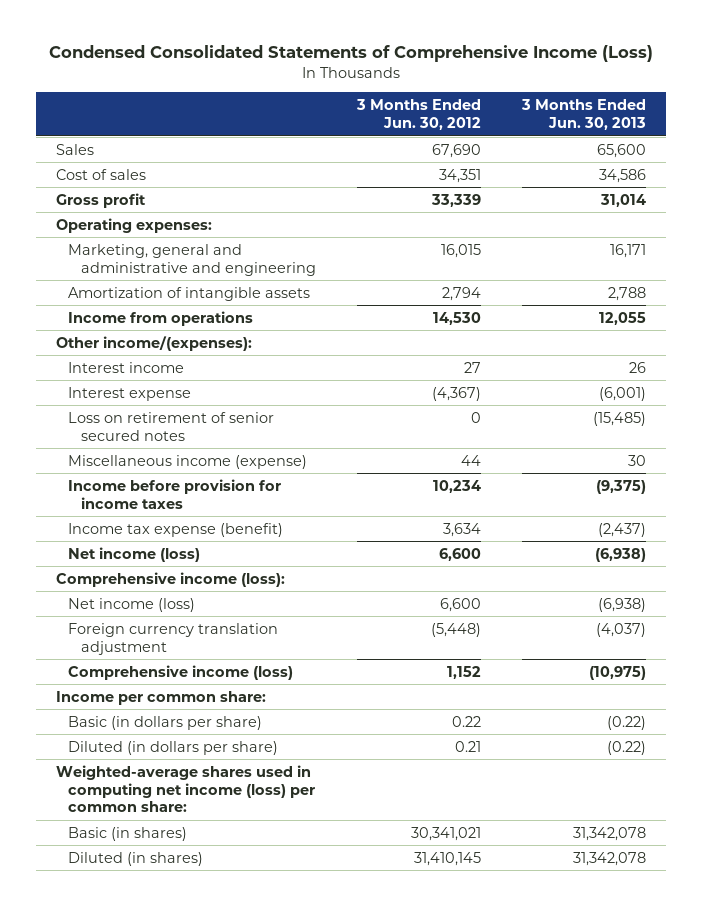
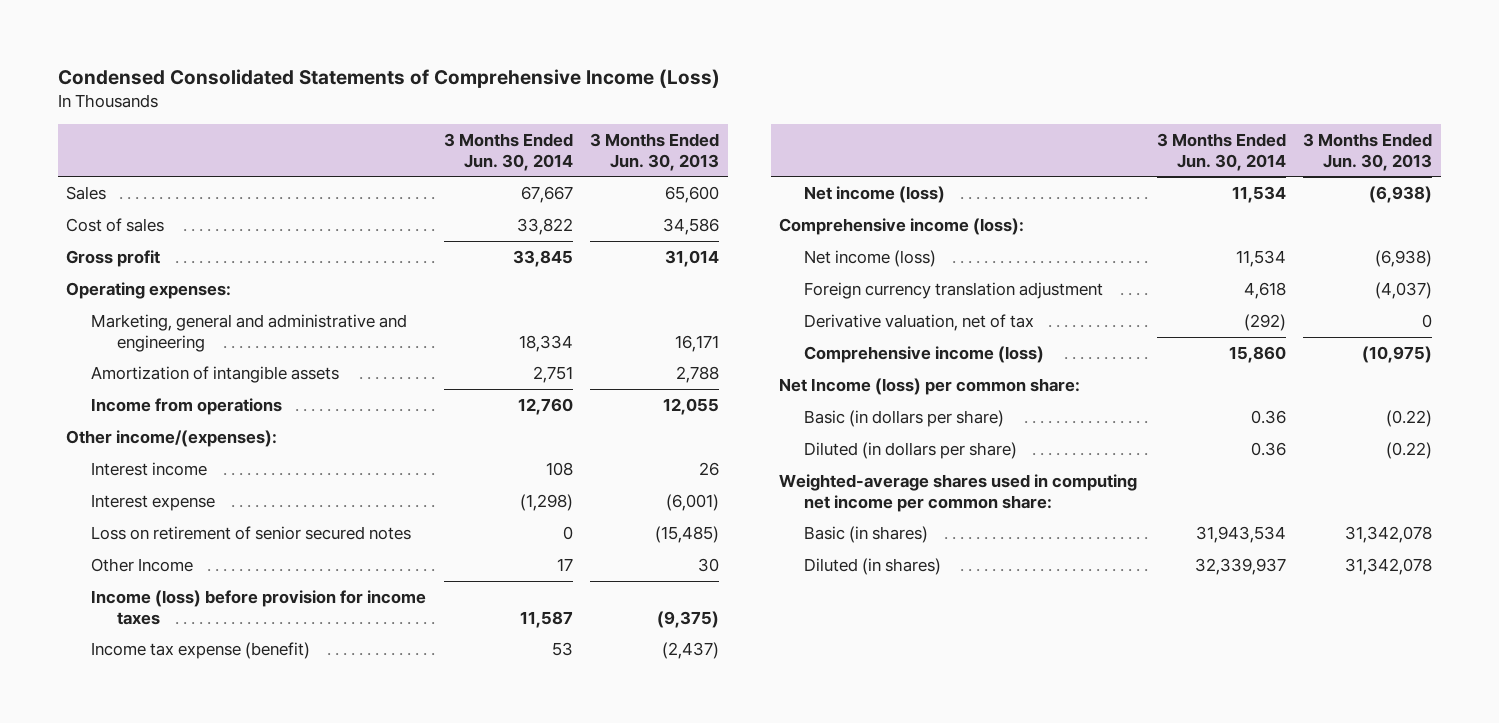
[355,99,481,130] 3 Months Ended Jun. 30, 2012 -> none
none -> [443,132,573,171] 3 Months Ended Jun. 30, 2014
[68,454,308,469] Miscellaneous income (expense) -> [91,557,194,572] Other Income
[68,478,282,509] Income before provision for income taxes -> [91,589,427,625] Income (loss) before provision for income taxes
none -> [804,313,1035,331] Derivative valuation, net of tax
[56,690,267,705] Income per common share: -> [779,377,1081,395] Net Income (loss) per common share:
[56,764,316,813] Weighted-average shares used in computing net income (loss) per common share: -> [779,473,1138,512] Weighted-average shares used in computing net income per common share:

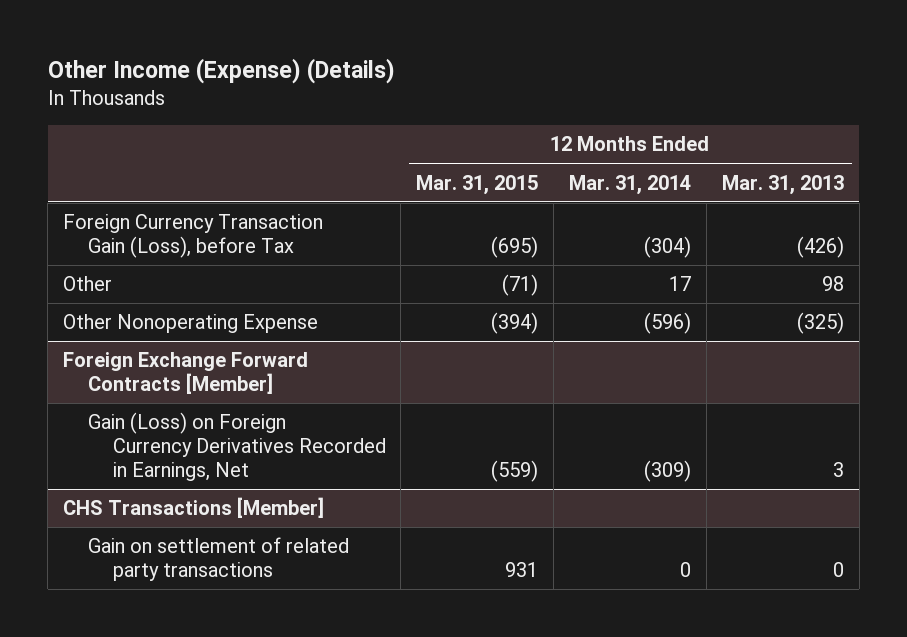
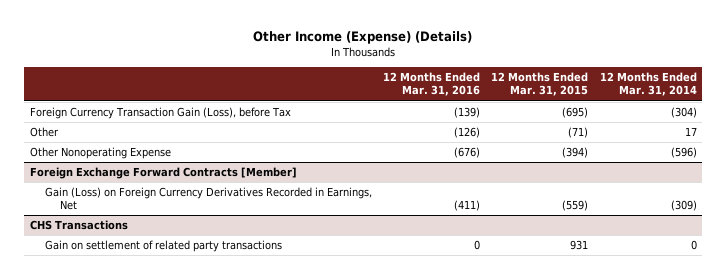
[721,174,844,195] Mar. 31, 2013 -> none
none -> [382,72,480,97] 12 Months Ended Mar. 31, 2016
[62,497,324,519] CHS Transactions [Member] -> [29,220,128,231] CHS Transactions

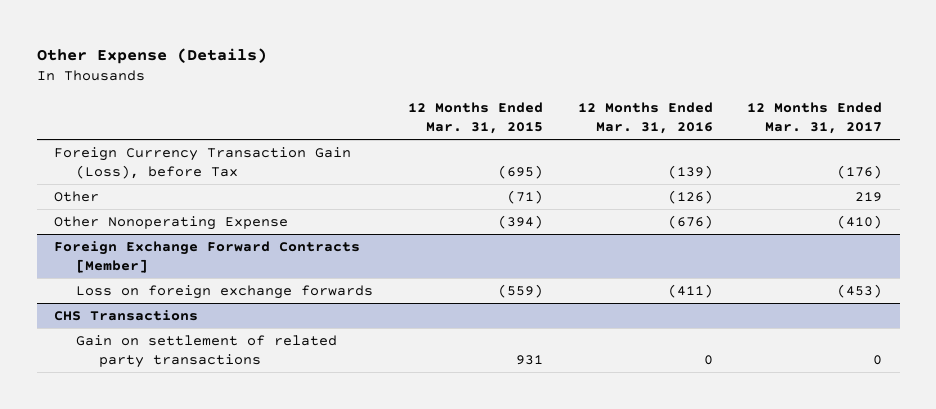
[253,31,473,45] Other Income (Expense) (Details) -> [36,47,267,64] Other Expense (Details)
[599,72,697,97] 12 Months Ended Mar. 31, 2014 -> none
none -> [747,101,883,135] 12 Months Ended Mar. 31, 2017
[44,187,372,211] Gain (Loss) on Foreign Currency Derivatives Recorded in Earnings, Net -> [76,284,374,299] Loss on foreign exchange forwards

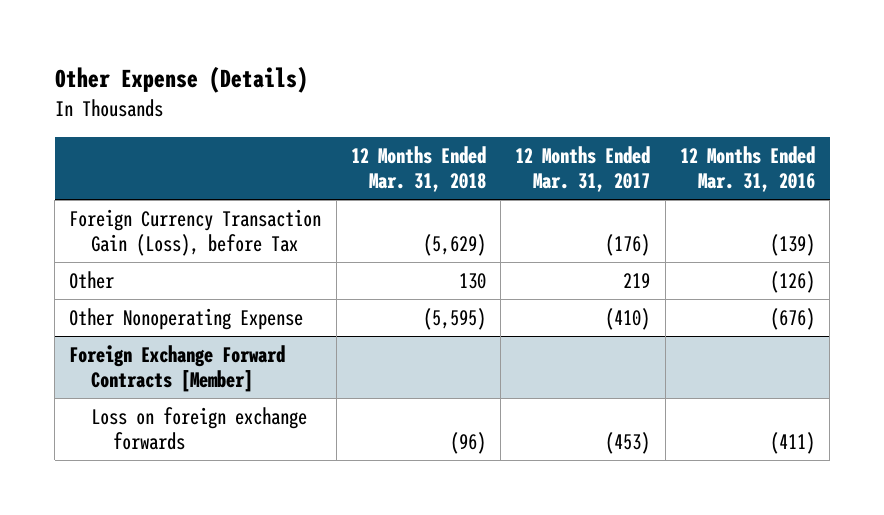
[407,101,543,135] 12 Months Ended Mar. 31, 2015 -> none
none -> [350,145,486,193] 12 Months Ended Mar. 31, 2018
[53,309,198,321] CHS Transactions -> none
[76,334,338,369] Gain on settlement of related party transactions -> none

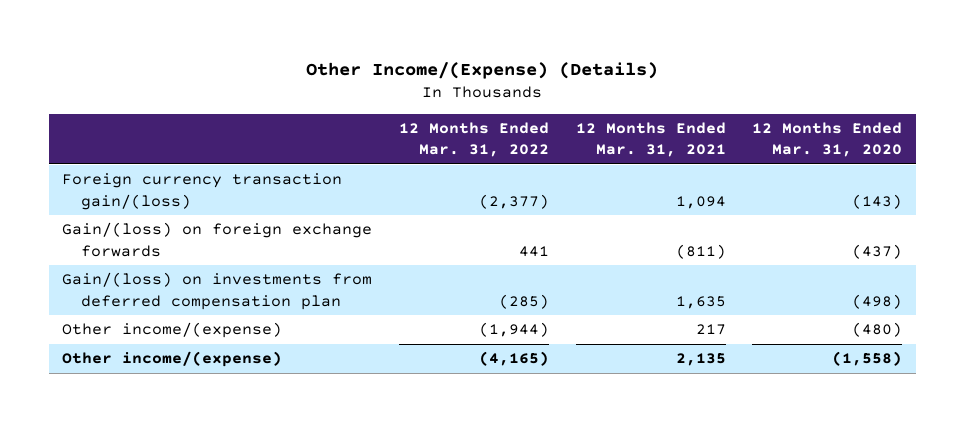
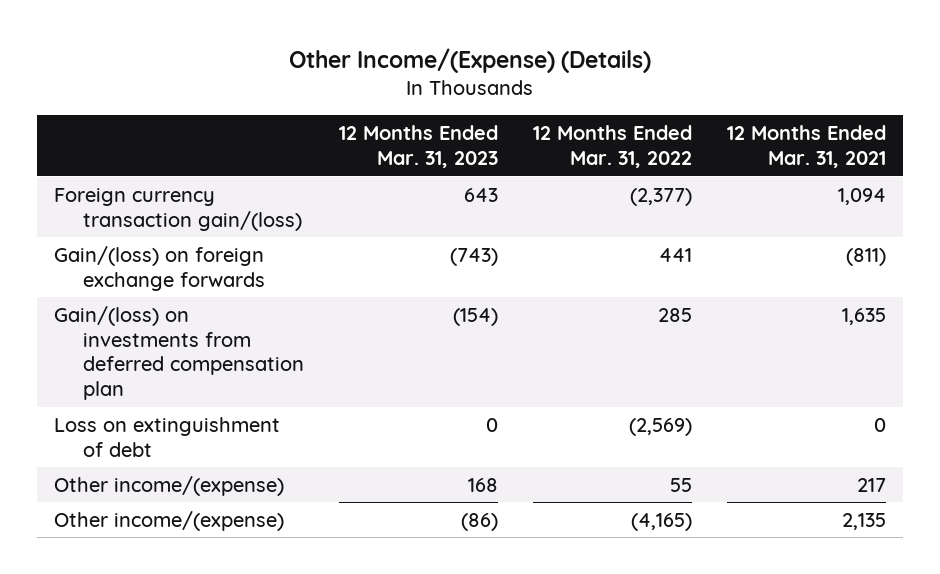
[752,122,903,158] 12 Months Ended Mar. 31, 2020 -> none
none -> [338,125,498,169] 12 Months Ended Mar. 31, 2023
[499,293,550,309] (285) -> [657,307,692,322] 285
none -> [54,416,281,457] Loss on extinguishment of debt
[479,322,550,338] (1,944) -> [669,477,692,492] 55

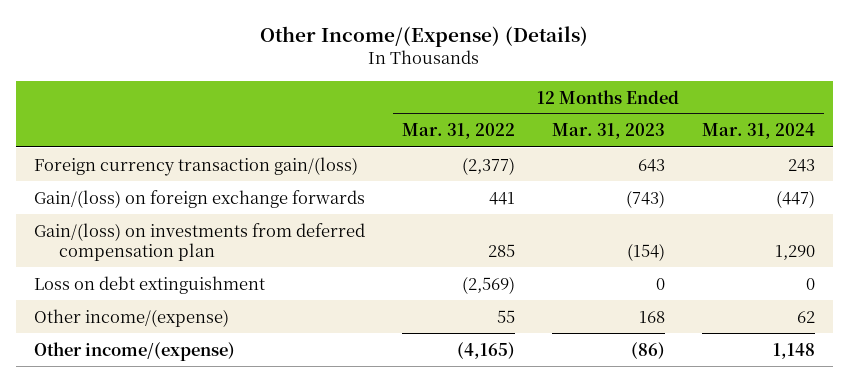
[726,125,886,169] 12 Months Ended Mar. 31, 2021 -> none
none -> [701,123,815,140] Mar. 31, 2024
[54,416,281,457] Loss on extinguishment of debt -> [34,275,266,294] Loss on debt extinguishment

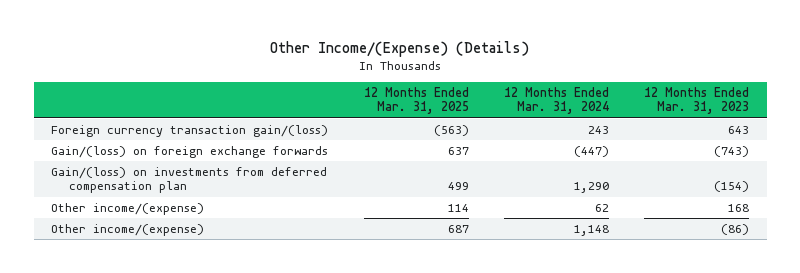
[402,123,516,140] Mar. 31, 2022 -> none
none -> [363,86,469,115] 12 Months Ended Mar. 31, 2025
[34,275,266,294] Loss on debt extinguishment -> none

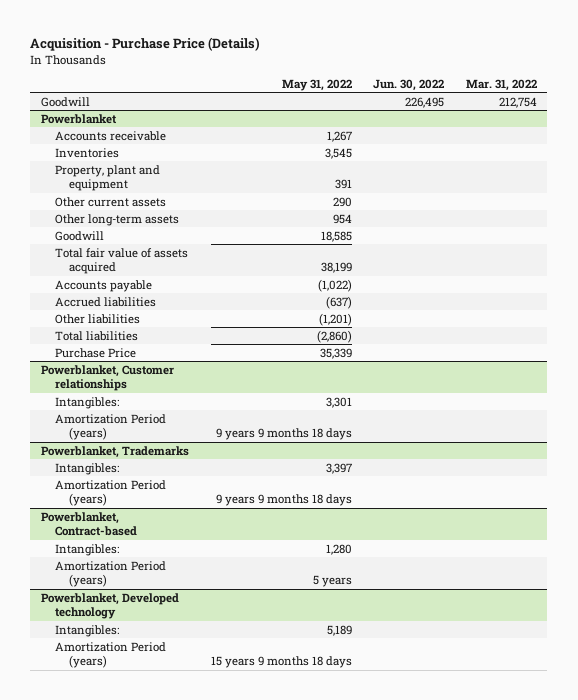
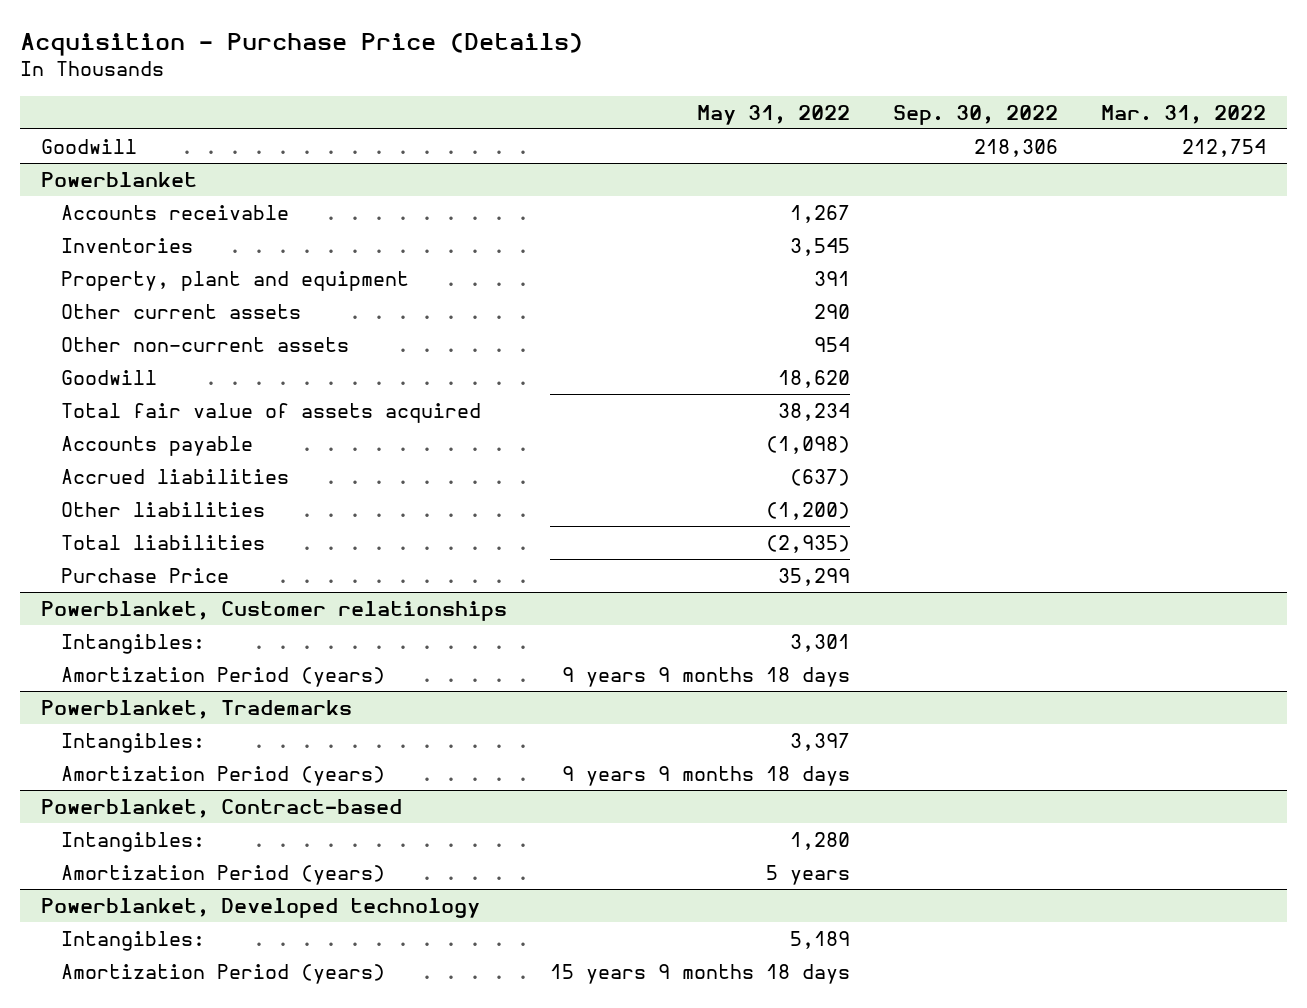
[373,78,445,91] Jun. 30, 2022 -> none
none -> [892,104,1058,125] Sep. 30, 2022
[55,213,180,226] Other long-term assets -> [60,336,349,352] Other non-current assets
[320,230,352,242] 18,585 -> [778,369,851,388] 18,620
[320,261,352,273] 38,199 -> [778,402,851,421] 38,234
[317,278,352,292] (1,022) -> [766,435,851,454] (1,098)
[318,312,352,326] (1,201) -> [766,501,851,520] (1,200)
[316,329,352,343] (2,860) -> [766,534,851,553] (2,935)
[319,347,352,359] 35,339 -> [778,567,851,586] 35,299

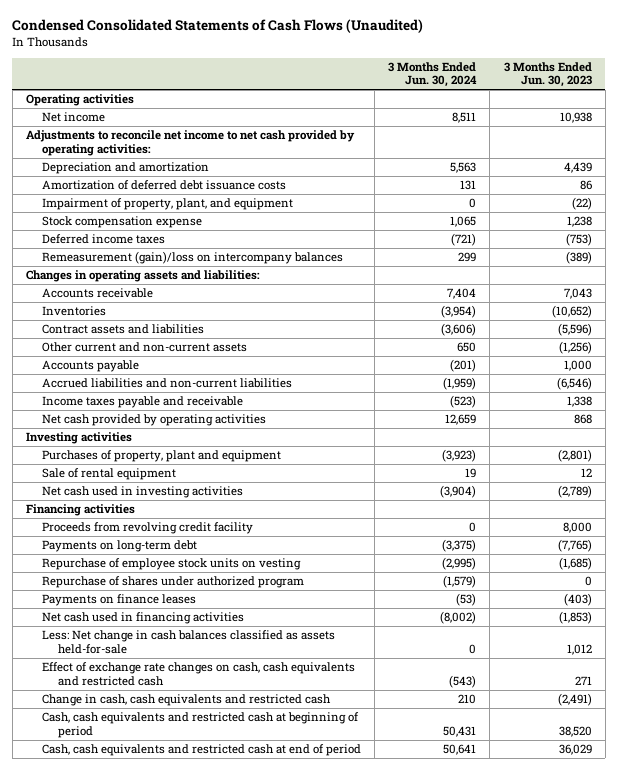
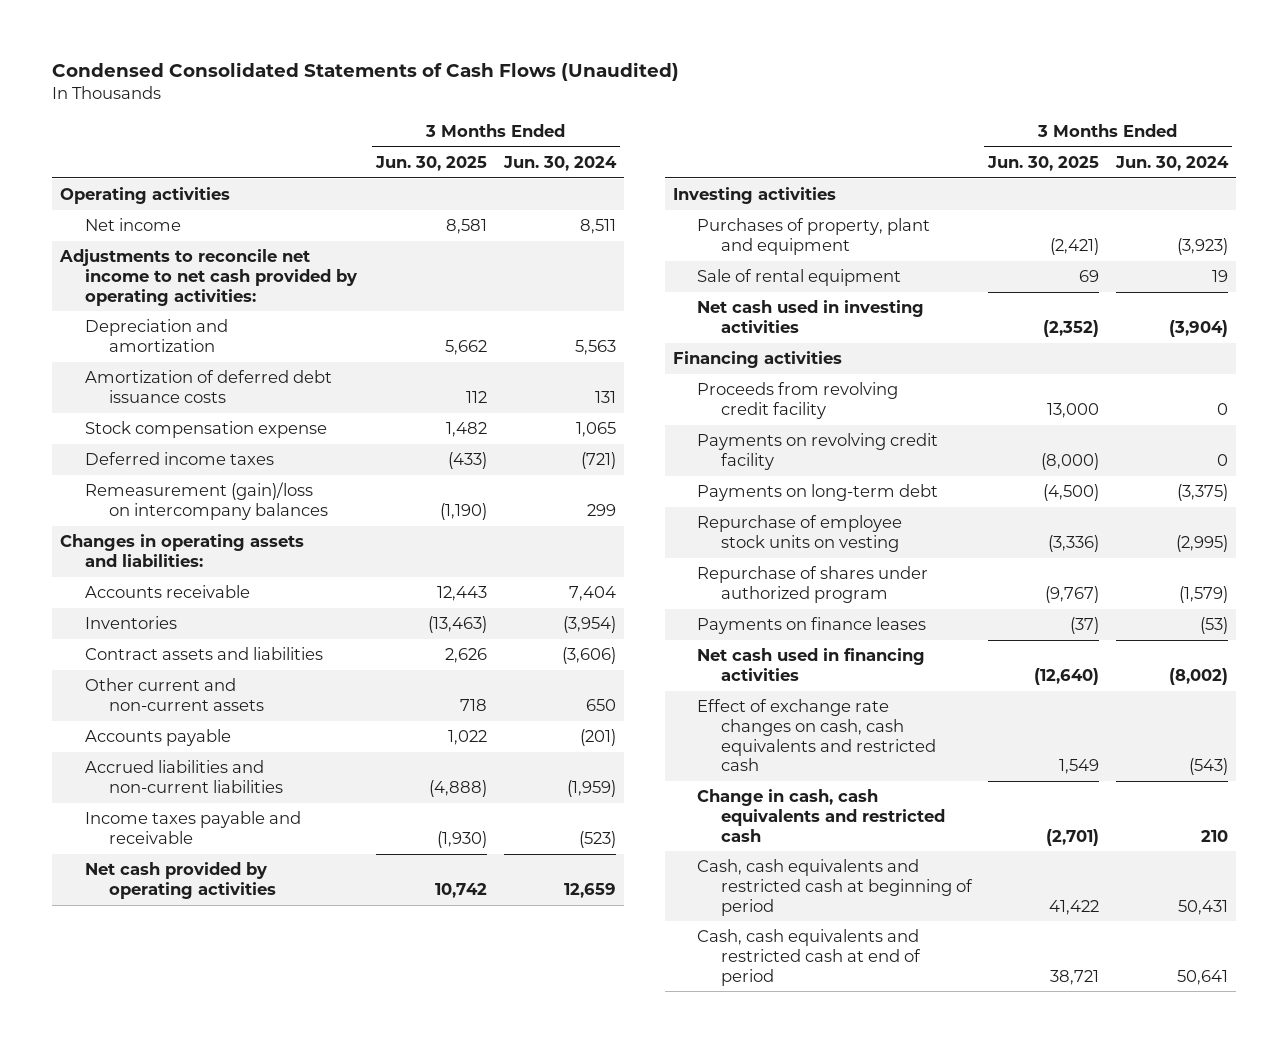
[503,61,592,88] 3 Months Ended Jun. 30, 2023 -> none
none -> [375,155,488,171] Jun. 30, 2025
[41,198,293,211] Impairment of property, plant, and equipment -> none
none -> [696,433,938,470] Payments on revolving credit facility
[41,630,335,654] Less: Net change in cash balances classified as assets held-for-sale -> none

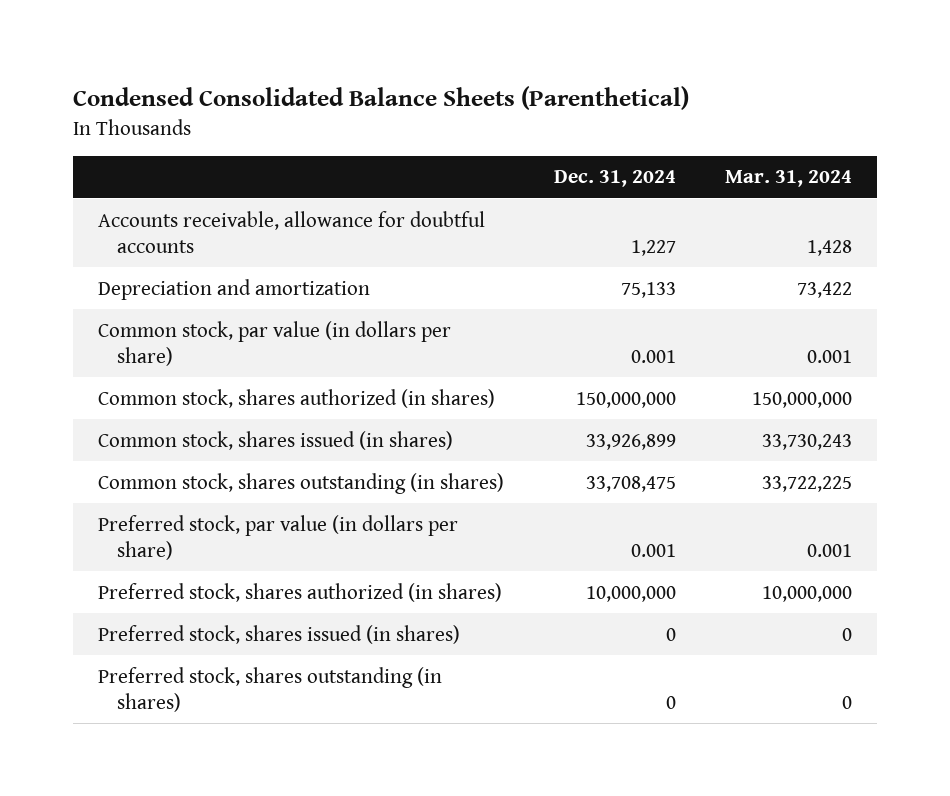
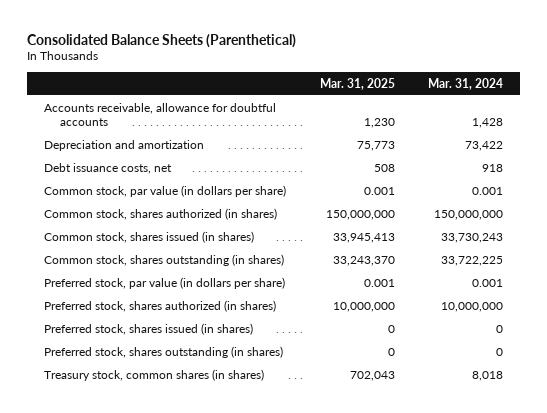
[73,86,690,111] Condensed Consolidated Balance Sheets (Parenthetical) -> [26,33,296,48] Consolidated Balance Sheets (Parenthetical)
[553,170,676,188] Dec. 31, 2024 -> none
none -> [319,77,395,90] Mar. 31, 2025
none -> [43,162,172,174] Debt issuance costs, net
none -> [43,368,264,381] Treasury stock, common shares (in shares)

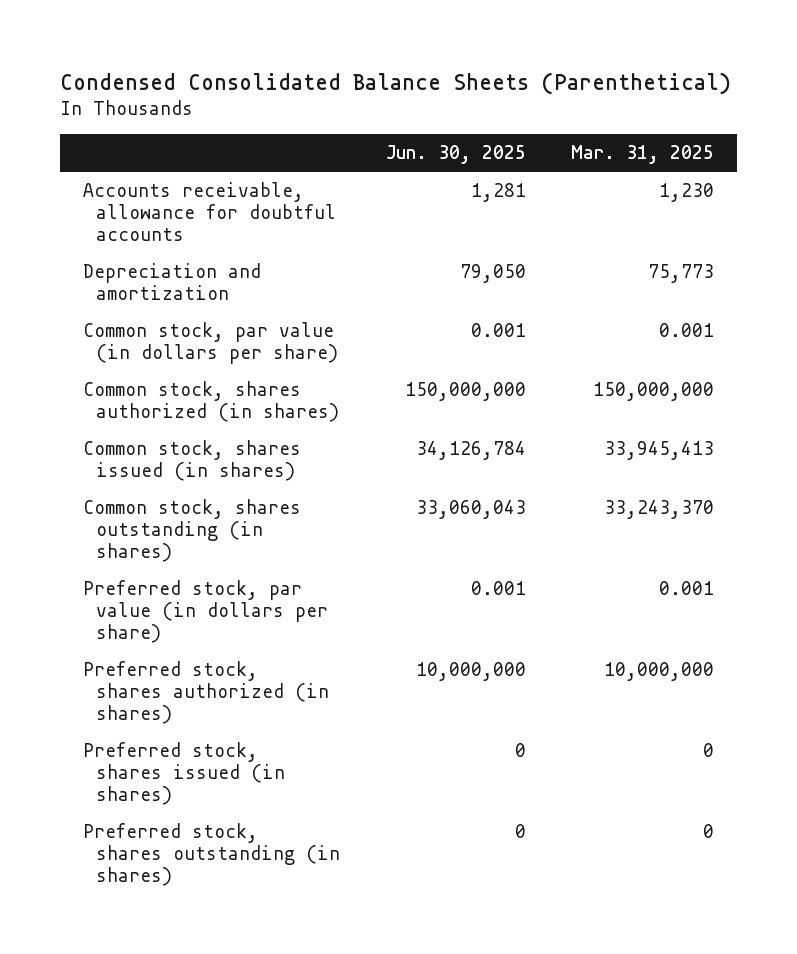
[26,33,296,48] Consolidated Balance Sheets (Parenthetical) -> [60,71,732,95] Condensed Consolidated Balance Sheets (Parenthetical)
[428,77,504,90] Mar. 31, 2024 -> none
none -> [385,145,526,165] Jun. 30, 2025
[43,162,172,174] Debt issuance costs, net -> none
[43,368,264,381] Treasury stock, common shares (in shares) -> none

